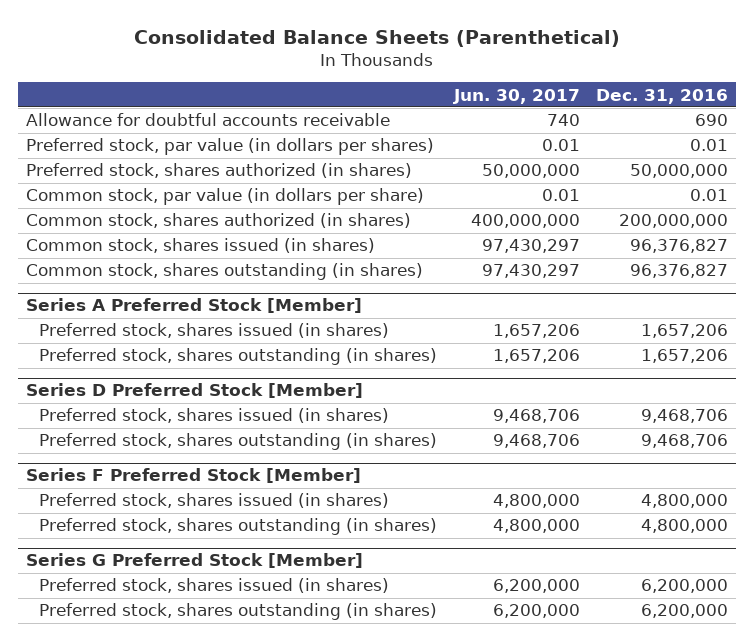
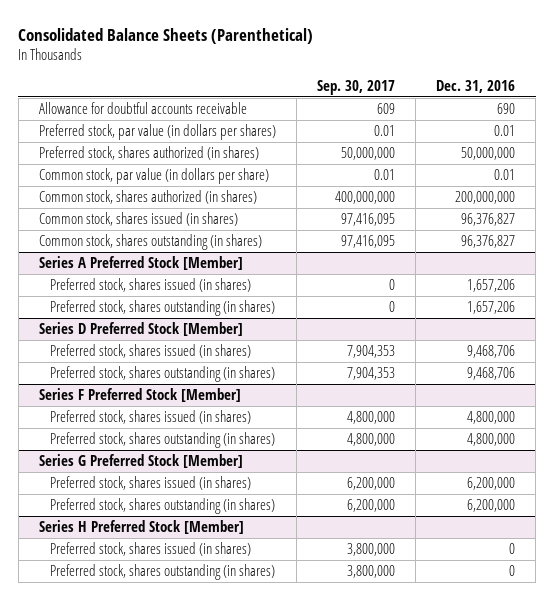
[452,88,580,104] Jun. 30, 2017 -> none
none -> [317,79,396,95] Sep. 30, 2017
none -> [38,520,244,535] Series H Preferred Stock [Member]
none -> [50,542,252,557] Preferred stock, shares issued (in shares)
none -> [50,564,276,581] Preferred stock, shares outstanding (in shares)

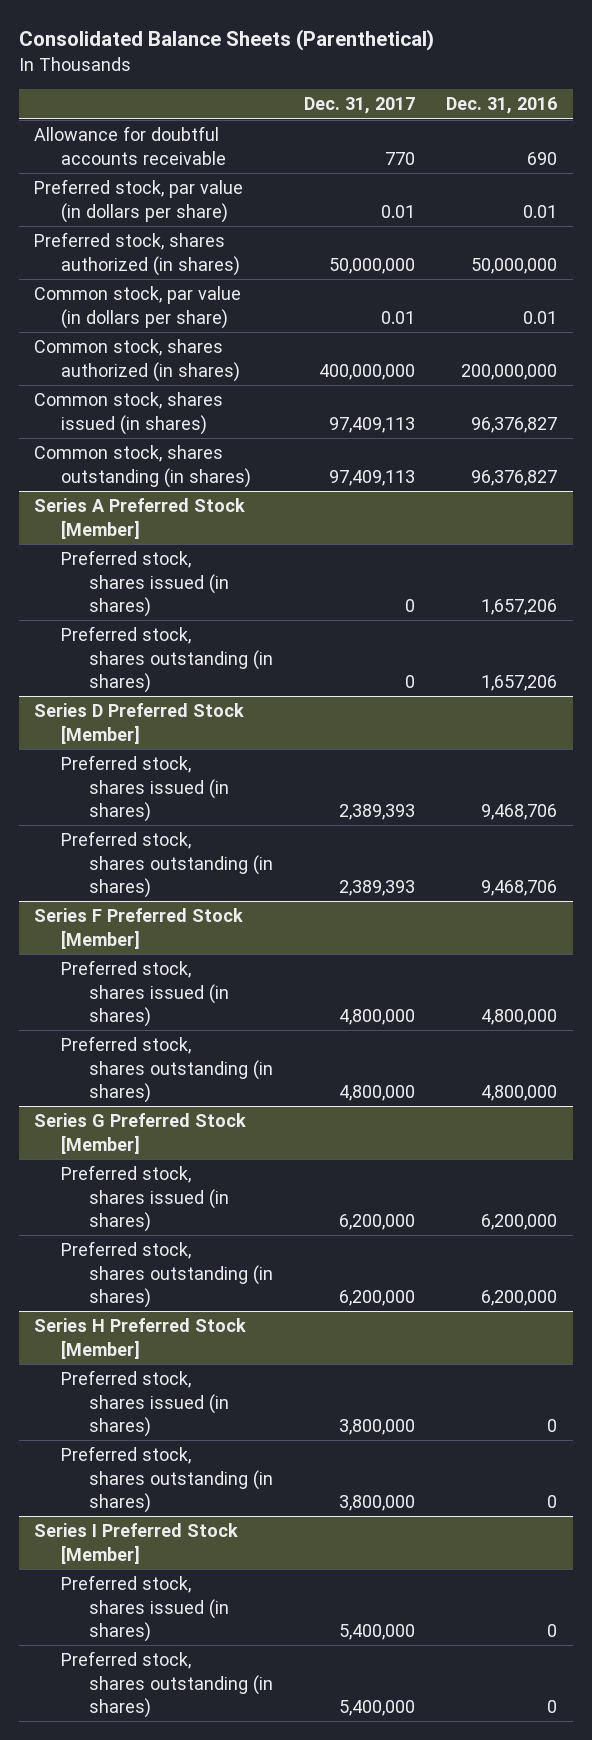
[317,79,396,95] Sep. 30, 2017 -> none
none -> [304,96,416,114] Dec. 31, 2017
[38,124,276,141] Preferred stock, par value (in dollars per shares) -> [34,179,244,223] Preferred stock, par value (in dollars per share)
none -> [34,1523,239,1564] Series I Preferred Stock [Member]
none -> [61,1575,229,1642] Preferred stock, shares issued (in shares)
none -> [61,1651,273,1718] Preferred stock, shares outstanding (in shares)

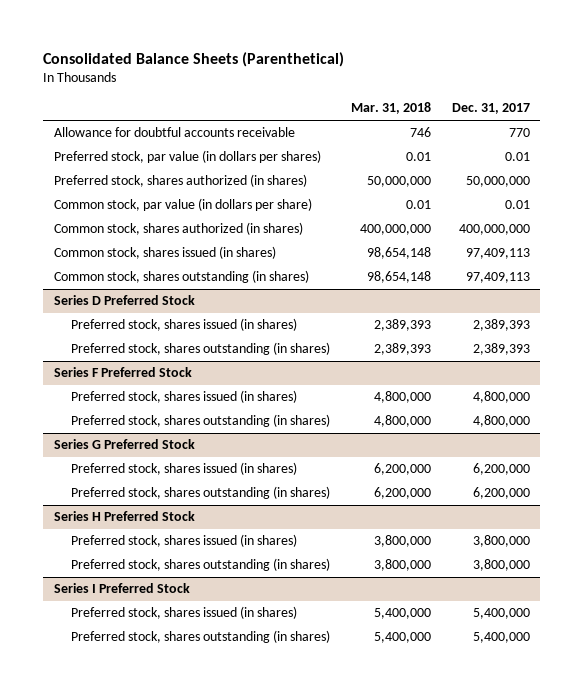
[446,96,558,114] Dec. 31, 2016 -> none
none -> [351,102,432,115] Mar. 31, 2018
[34,179,244,223] Preferred stock, par value (in dollars per share) -> [53,150,321,164] Preferred stock, par value (in dollars per shares)
[34,498,246,539] Series A Preferred Stock [Member] -> none
[61,550,229,617] Preferred stock, shares issued (in shares) -> none
[61,626,273,693] Preferred stock, shares outstanding (in shares) -> none
[34,703,245,744] Series D Preferred Stock [Member] -> [53,295,195,306] Series D Preferred Stock
[34,908,244,949] Series F Preferred Stock [Member] -> [53,367,192,378] Series F Preferred Stock
[34,1113,247,1154] Series G Preferred Stock [Member] -> [53,439,195,450] Series G Preferred Stock
[34,1318,247,1359] Series H Preferred Stock [Member] -> [53,511,195,522] Series H Preferred Stock
[34,1523,239,1564] Series I Preferred Stock [Member] -> [53,583,190,594] Series I Preferred Stock

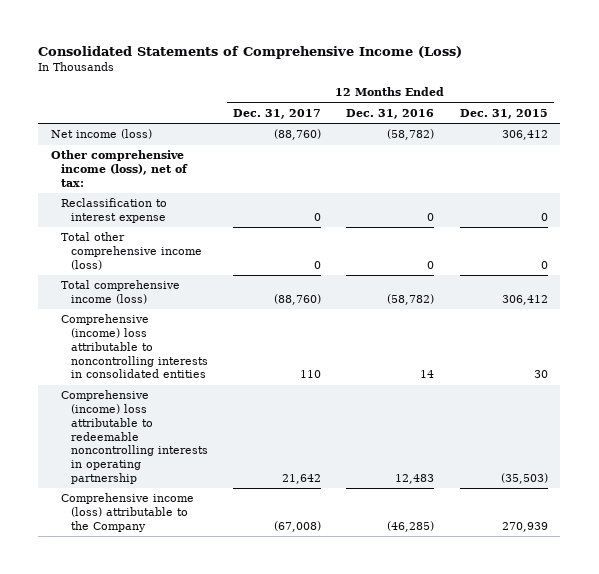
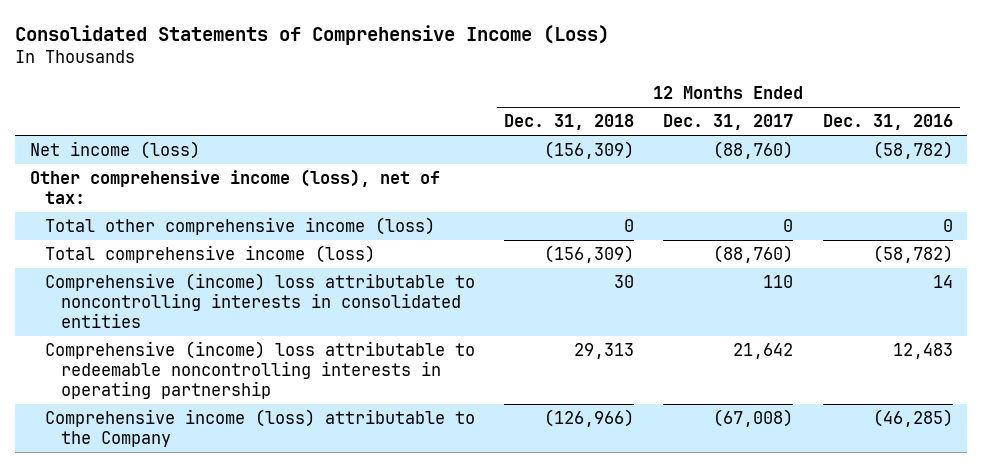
[459,108,548,119] Dec. 31, 2015 -> none
none -> [504,114,635,131] Dec. 31, 2018
[60,198,167,224] Reclassification to interest expense -> none

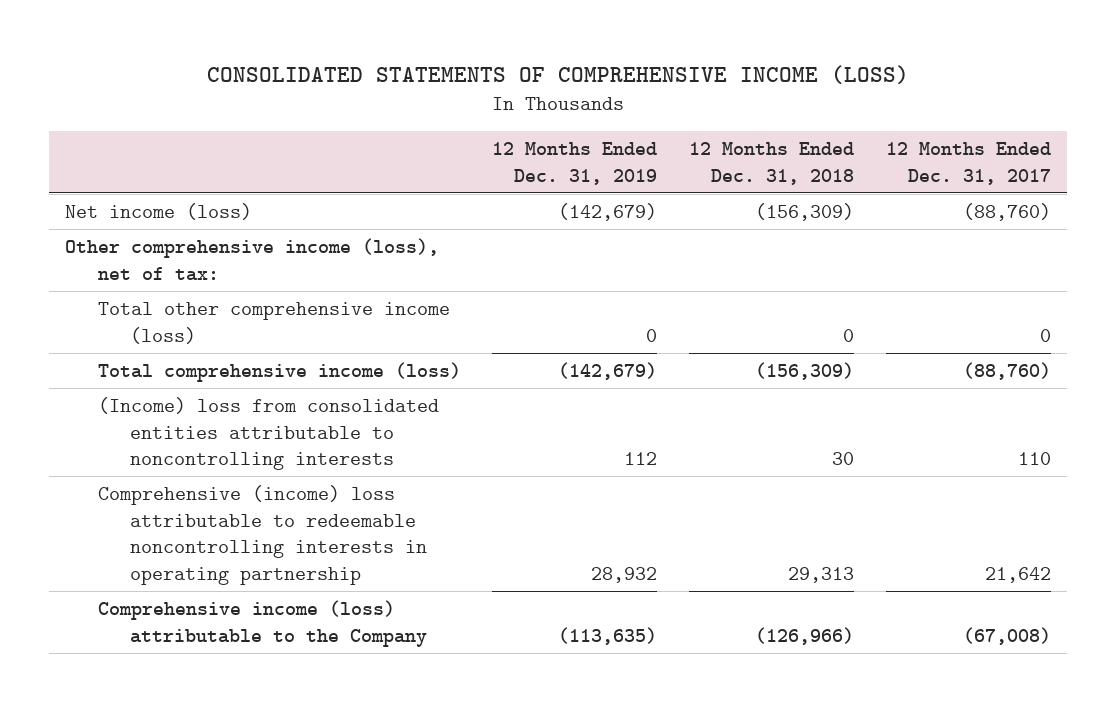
[14,24,609,45] Consolidated Statements of Comprehensive Income (Loss) -> [207,64,910,84] CONSOLIDATED STATEMENTS OF COMPREHENSIVE INCOME (LOSS)
[822,114,953,131] Dec. 31, 2016 -> none
none -> [492,141,658,185] 12 Months Ended Dec. 31, 2019
[45,273,476,329] Comprehensive (income) loss attributable to noncontrolling interests in consolidated entities -> [97,397,439,471] (Income) loss from consolidated entities attributable to noncontrolling interests

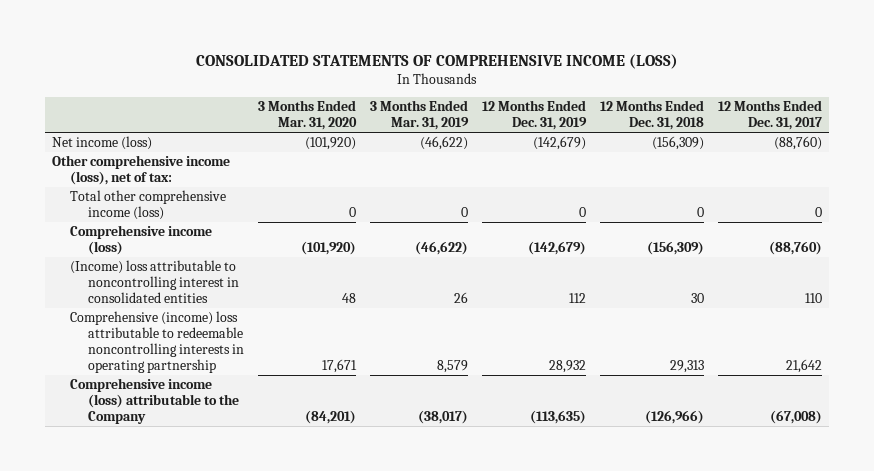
none -> [258,100,358,131] 3 Months Ended Mar. 31, 2020
none -> [370,100,470,131] 3 Months Ended Mar. 31, 2019
[97,362,461,383] Total comprehensive income (loss) -> [70,225,213,256] Comprehensive income (loss)
[97,397,439,471] (Income) loss from consolidated entities attributable to noncontrolling interests -> [70,260,240,304] (Income) loss attributable to noncontrolling interest in consolidated entities

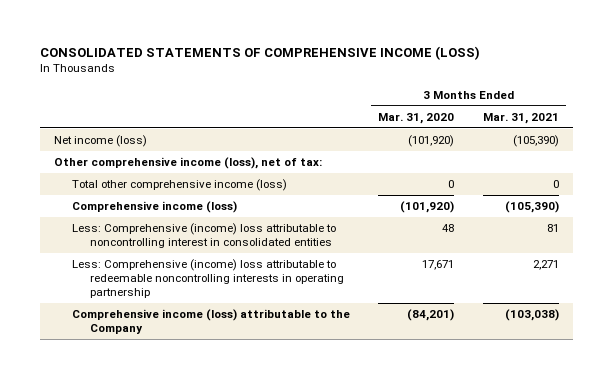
[370,100,470,131] 3 Months Ended Mar. 31, 2019 -> none
[482,100,588,131] 12 Months Ended Dec. 31, 2019 -> none
[600,100,705,131] 12 Months Ended Dec. 31, 2018 -> none
[718,100,823,131] 12 Months Ended Dec. 31, 2017 -> none
none -> [482,112,559,124] Mar. 31, 2021
[70,260,240,304] (Income) loss attributable to noncontrolling interest in consolidated entities -> [71,223,336,249] Less: Comprehensive (income) loss attributable to noncontrolling interest in consolidated entities
[70,311,245,374] Comprehensive (income) loss attributable to redeemable noncontrolling interests in operating partnership -> [71,259,344,298] Less: Comprehensive (income) loss attributable to redeemable noncontrolling interests in operating partnership

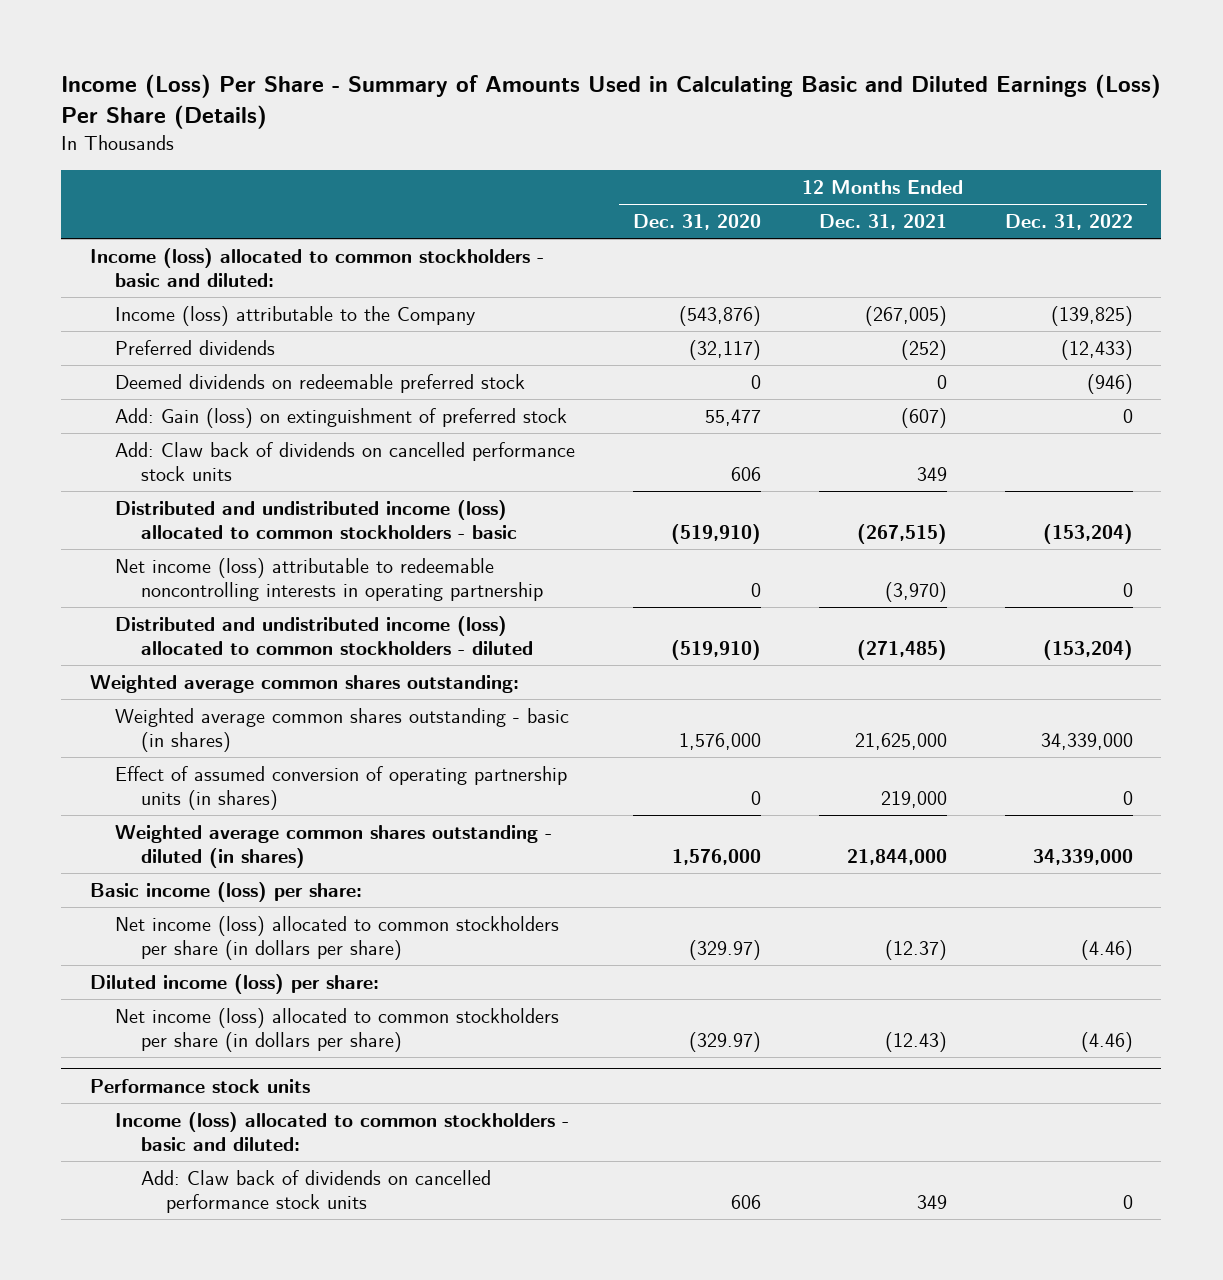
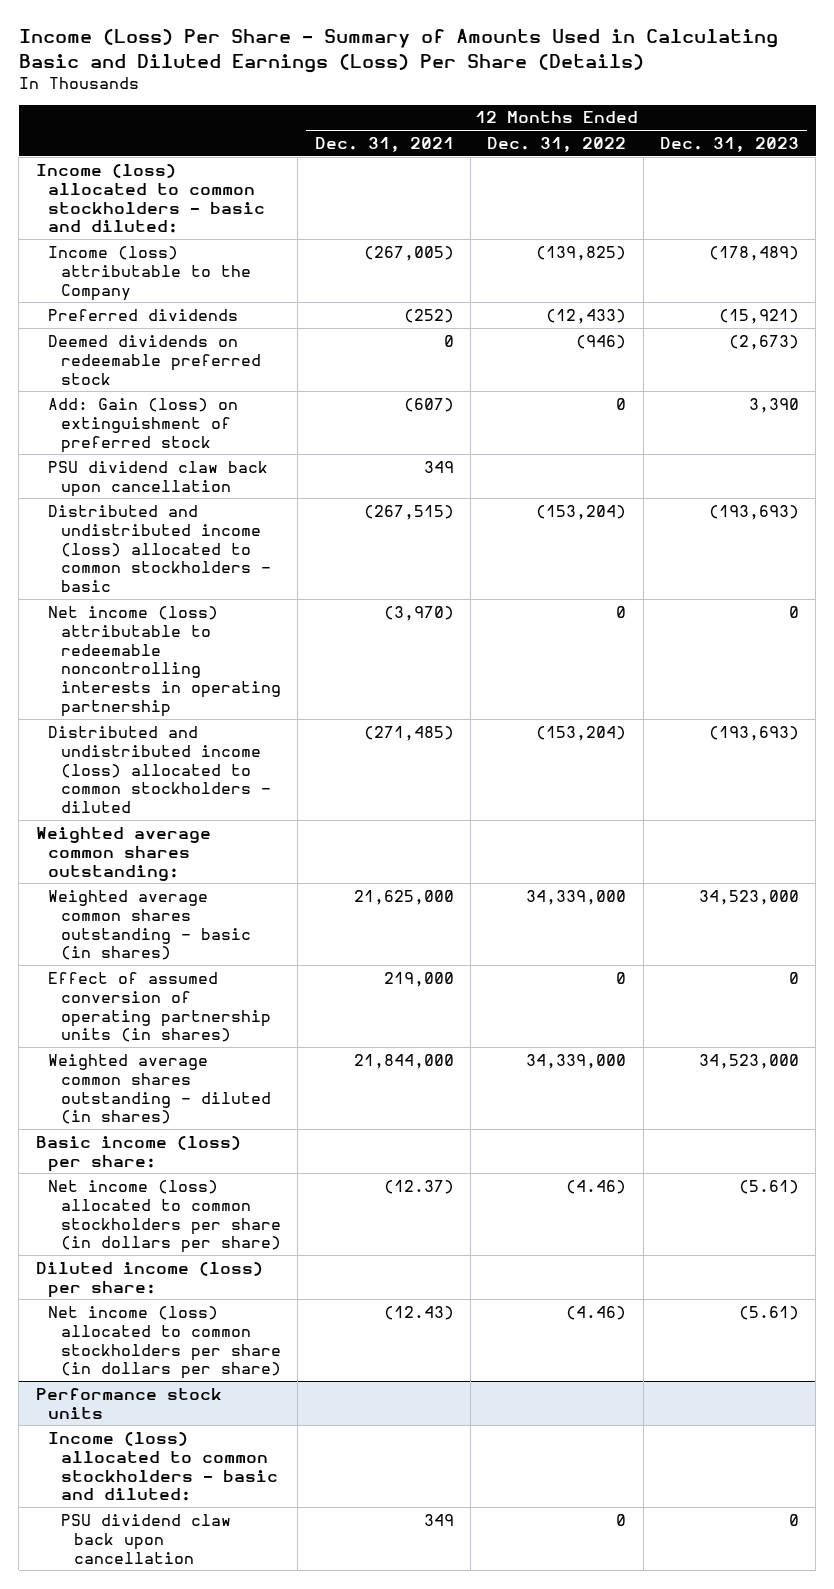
[633,214,762,231] Dec. 31, 2020 -> none
none -> [659,136,799,152] Dec. 31, 2023
[115,441,576,481] Add: Claw back of dividends on cancelled performance stock units -> [48,460,269,497] PSU dividend claw back upon cancellation
[140,1169,491,1213] Add: Claw back of dividends on cancelled performance stock units -> [61,1513,232,1564] PSU dividend claw back upon cancellation

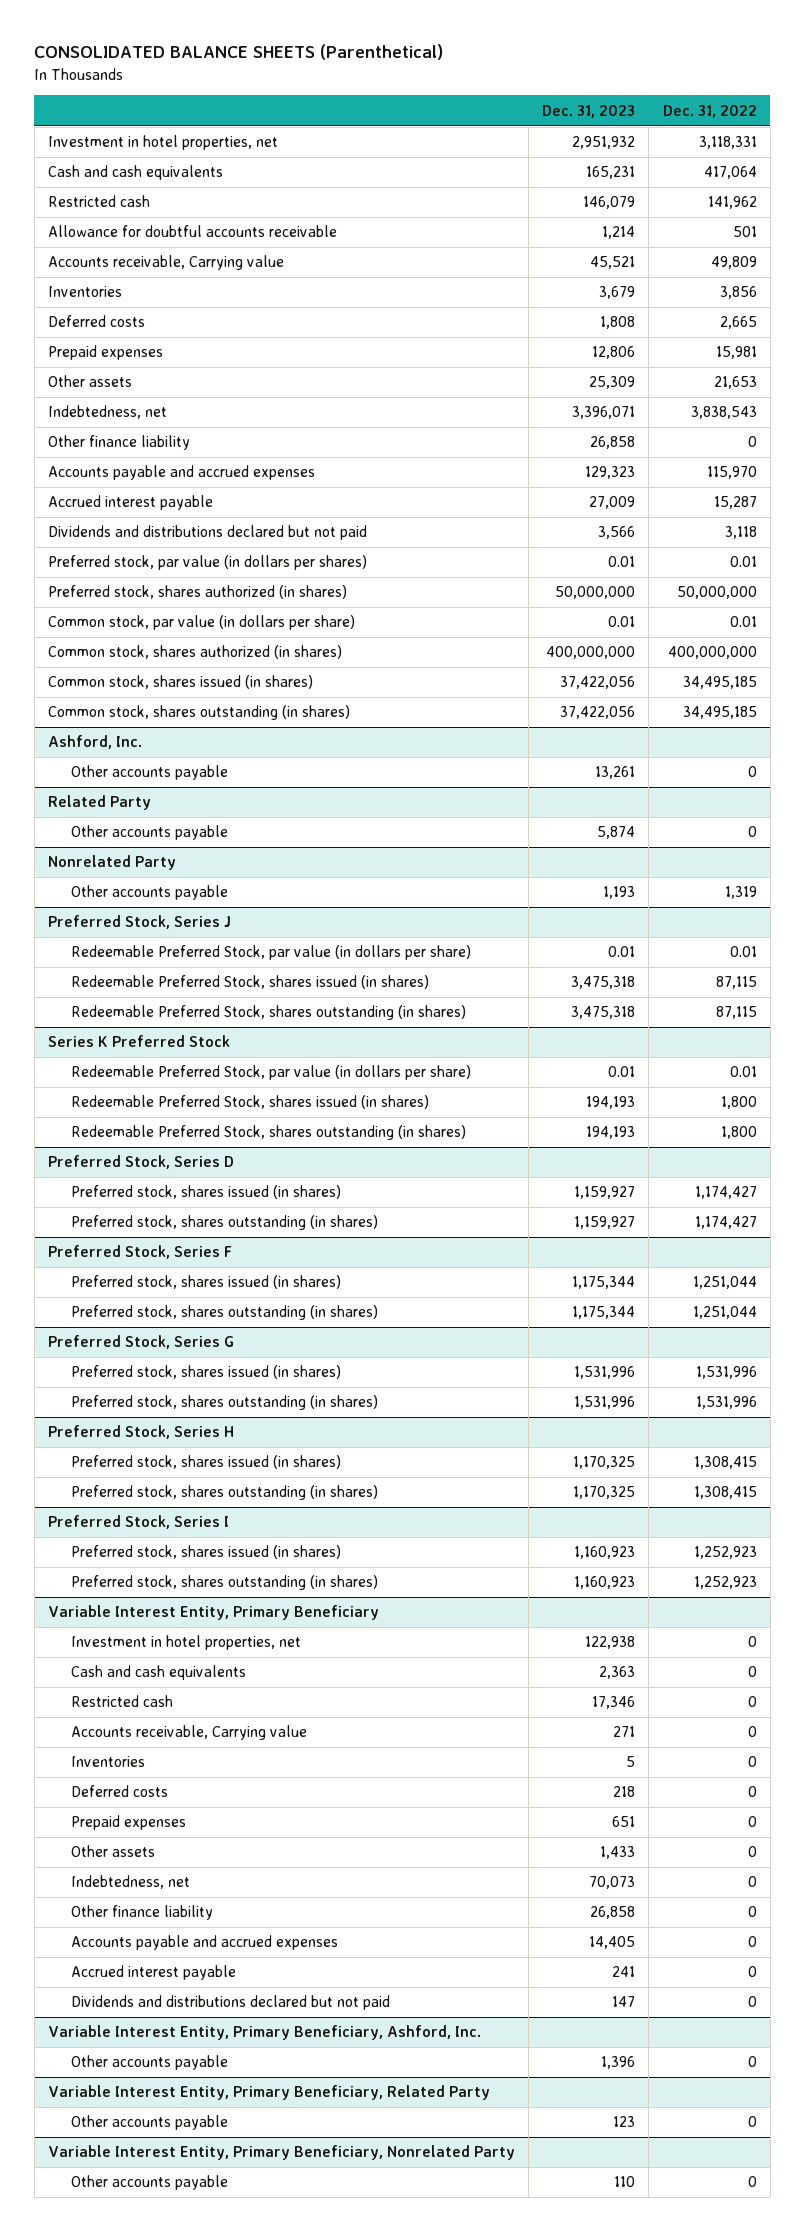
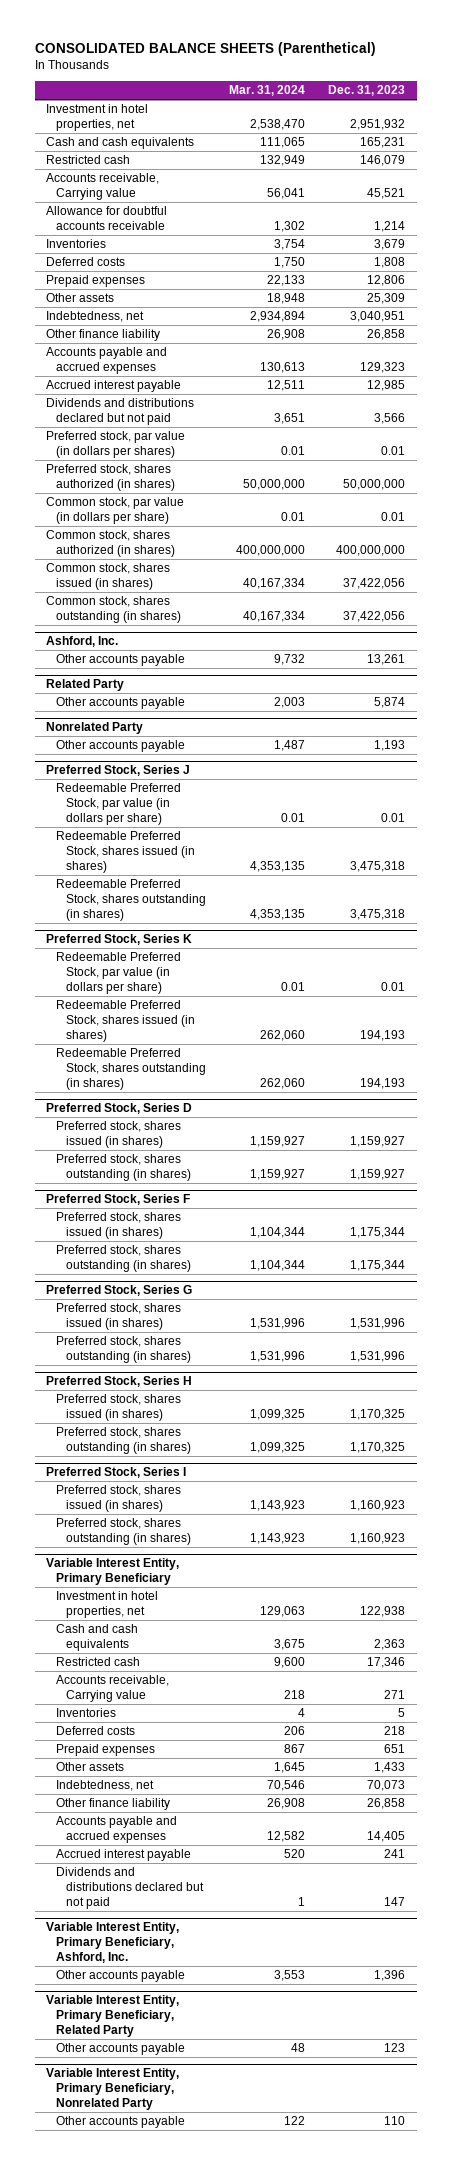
[662,104,757,118] Dec. 31, 2022 -> none
none -> [228,85,305,97] Mar. 31, 2024
[47,225,337,238] Allowance for doubtful accounts receivable -> [46,206,168,230] Allowance for doubtful accounts receivable
[572,406,636,420] 3,396,071 -> [349,311,405,323] 3,040,951
[589,496,636,510] 27,009 -> [366,380,405,392] 12,985
[47,1035,230,1048] Series K Preferred Stock -> [46,934,193,946] Preferred Stock, Series K

